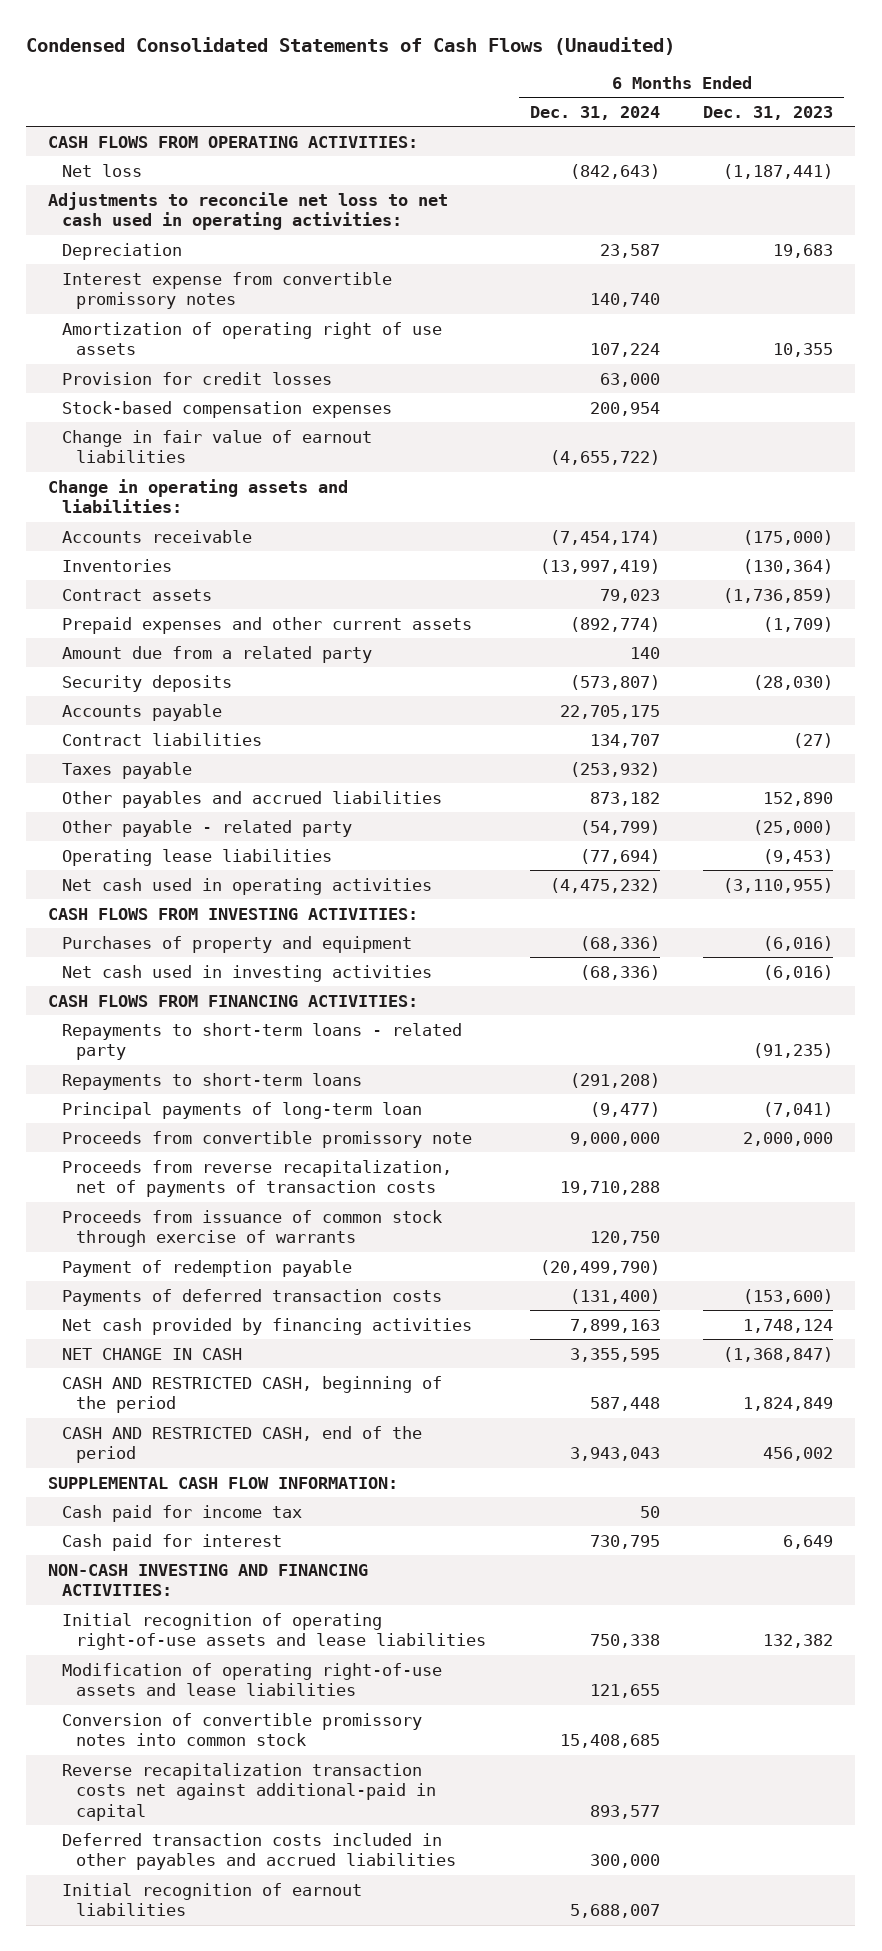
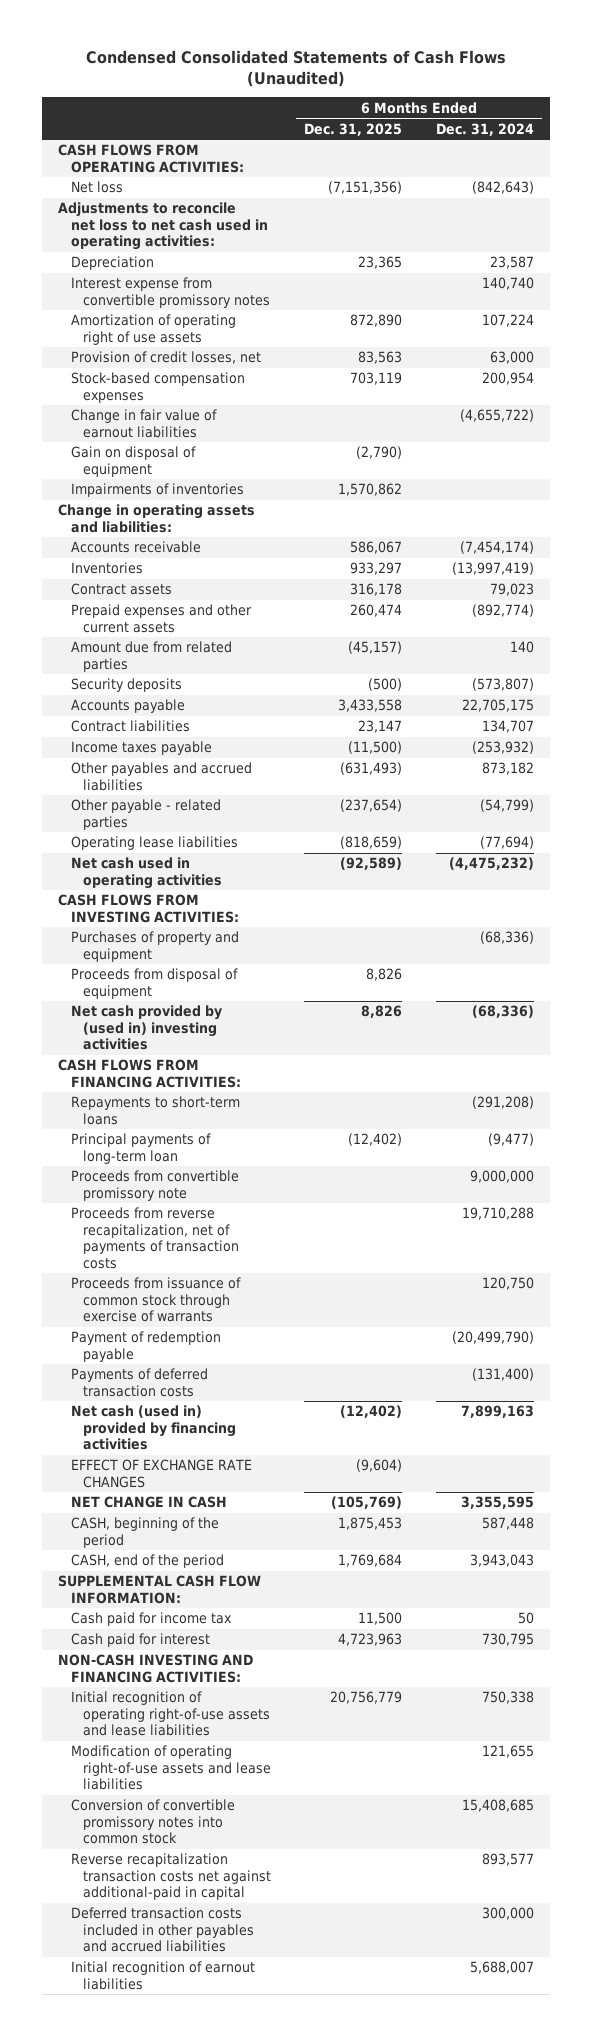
[703,105,834,120] Dec. 31, 2023 -> none
none -> [304,122,403,136] Dec. 31, 2025
[62,371,333,385] Provision for credit losses -> [70,351,261,365] Provision of credit losses, net
none -> [70,446,196,477] Gain on disposal of equipment
none -> [70,483,244,498] Impairments of inventories
[62,645,373,663] Amount due from a related party -> [70,641,232,672] Amount due from related parties
[62,761,193,779] Taxes payable -> [70,741,212,756] Income taxes payable
[62,819,353,837] Other payable - related party -> [70,799,221,830] Other payable - related parties
none -> [70,968,238,999] Proceeds from disposal of equipment
[62,964,433,982] Net cash used in investing activities -> [70,1005,222,1051] Net cash provided by (used in) investing activities
[62,1022,463,1061] Repayments to short-term loans - related party -> none
[62,1317,473,1335] Net cash provided by financing activities -> [70,1405,237,1451] Net cash (used in) provided by financing activities
none -> [70,1459,252,1488] EFFECT OF EXCHANGE RATE CHANGES
[62,1375,443,1414] CASH AND RESTRICTED CASH, beginning of the period -> [70,1517,219,1548] CASH, beginning of the period
[62,1425,423,1464] CASH AND RESTRICTED CASH, end of the period -> [70,1554,224,1569] CASH, end of the period

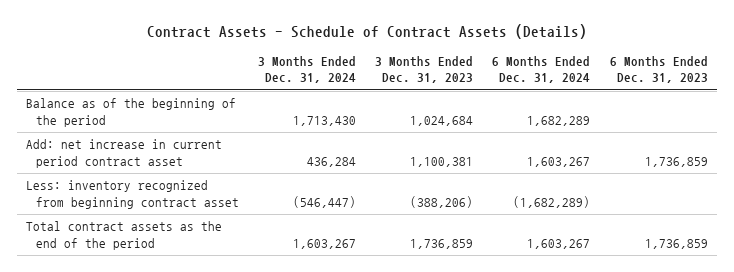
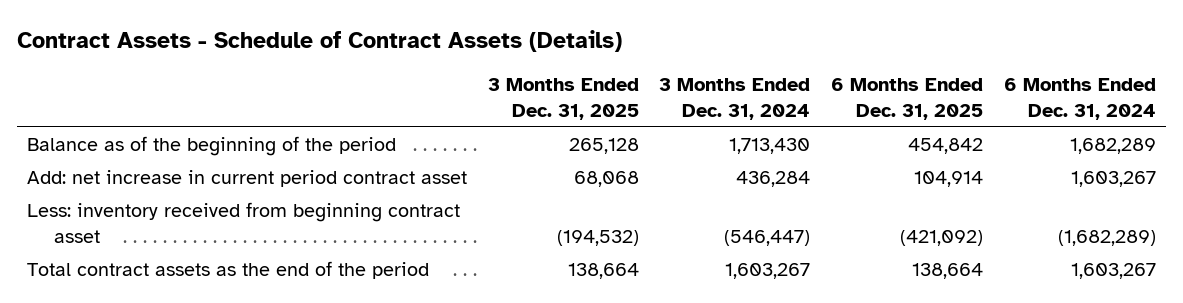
[375,56,474,84] 3 Months Ended Dec. 31, 2023 -> none
[609,56,708,84] 6 Months Ended Dec. 31, 2023 -> none
none -> [487,78,639,120] 3 Months Ended Dec. 31, 2025
none -> [831,78,984,120] 6 Months Ended Dec. 31, 2025
[26,180,239,209] Less: inventory recognized from beginning contract asset -> [26,202,460,244] Less: inventory received from beginning contract asset

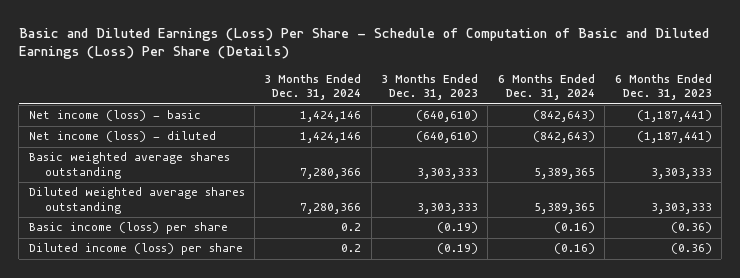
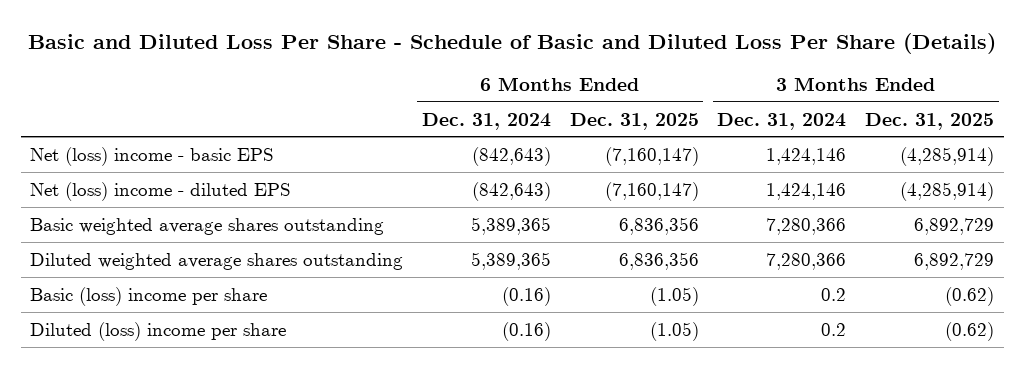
[18,27,709,60] Basic and Diluted Earnings (Loss) Per Share - Schedule of Computation of Basic and Diluted Earnings (Loss) Per Share (Details) -> [28,33,997,55] Basic and Diluted Loss Per Share - Schedule of Basic and Diluted Loss Per Share (Details)
[381,74,479,101] 3 Months Ended Dec. 31, 2023 -> none
[614,74,712,101] 6 Months Ended Dec. 31, 2023 -> none
none -> [569,112,699,130] Dec. 31, 2025
none -> [865,112,995,130] Dec. 31, 2025
[28,110,201,122] Net income (loss) - basic -> [29,146,274,166] Net (loss) income - basic EPS
[28,131,216,143] Net income (loss) - diluted -> [29,181,291,201] Net (loss) income - diluted EPS
[28,222,228,235] Basic income (loss) per share -> [29,286,267,306] Basic (loss) income per share
[28,243,243,256] Diluted income (loss) per share -> [29,321,286,341] Diluted (loss) income per share

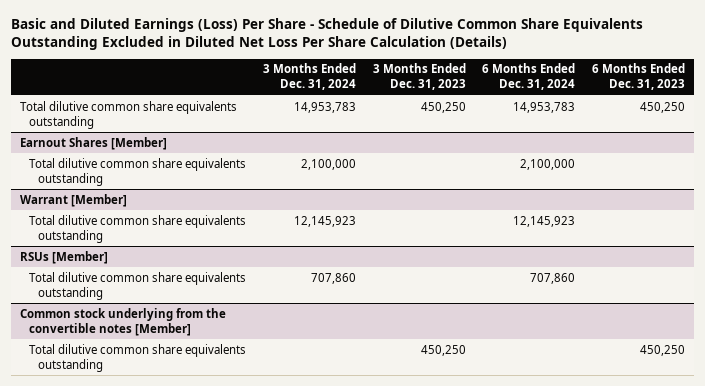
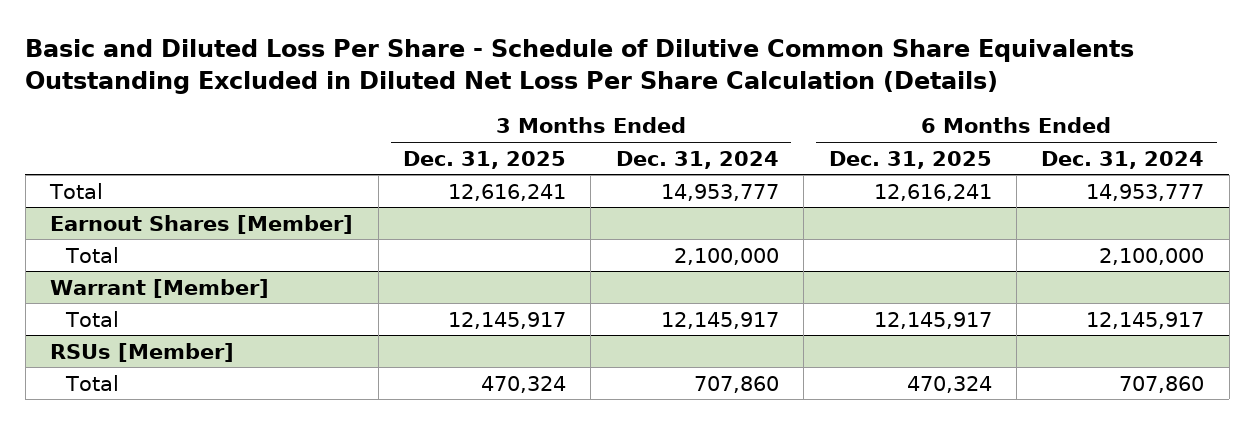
[11,18,644,51] Basic and Diluted Earnings (Loss) Per Share - Schedule of Dilutive Common Share Equivalents Outstanding Excluded in Diluted Net Loss Per Share Calculation (Details) -> [25,39,1135,95] Basic and Diluted Loss Per Share - Schedule of Dilutive Common Share Equivalents Outstanding Excluded in Diluted Net Loss Per Share Calculation (Details)
[372,63,466,91] 3 Months Ended Dec. 31, 2023 -> none
[592,63,686,91] 6 Months Ended Dec. 31, 2023 -> none
none -> [402,150,566,169] Dec. 31, 2025
none -> [828,150,992,169] Dec. 31, 2025
[19,100,237,129] Total dilutive common share equivalents outstanding -> none
none -> [49,182,104,199] Total
[28,157,246,186] Total dilutive common share equivalents outstanding -> [65,246,120,263] Total
[28,214,246,243] Total dilutive common share equivalents outstanding -> none
none -> [65,310,120,327] Total
[19,307,226,336] Common stock underlying from the convertible notes [Member] -> none
[28,343,246,372] Total dilutive common share equivalents outstanding -> none
[28,271,246,300] Total dilutive common share equivalents outstanding -> [65,374,120,391] Total

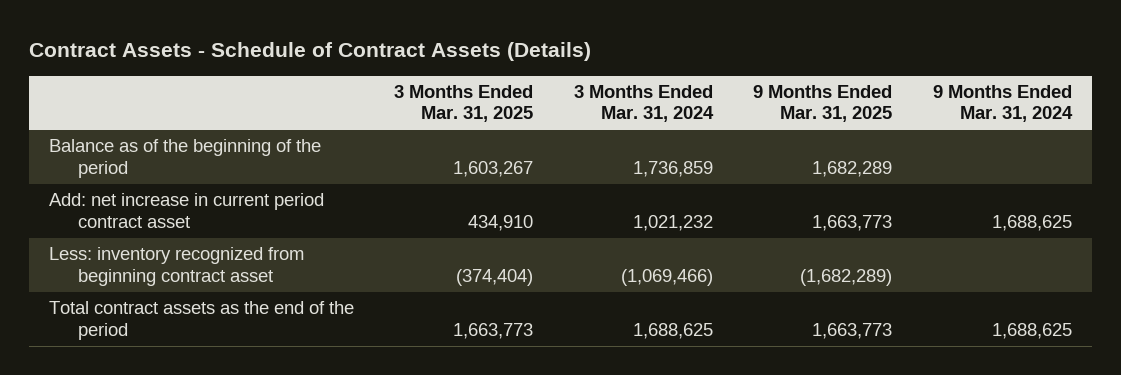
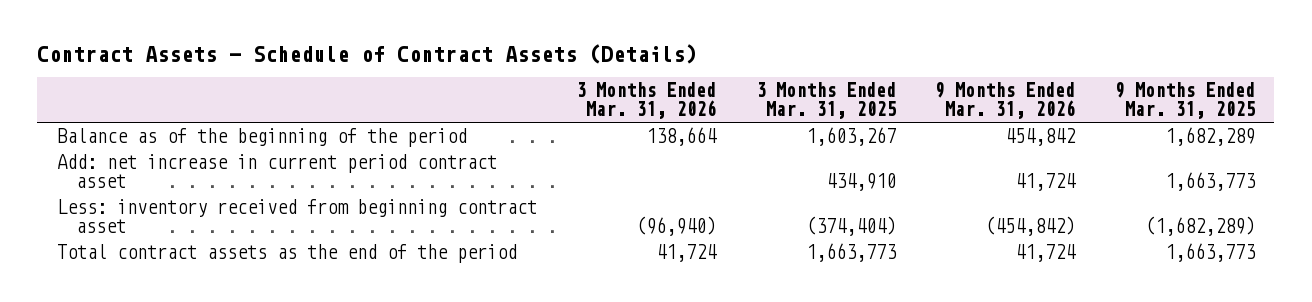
[573,85,714,123] 3 Months Ended Mar. 31, 2024 -> none
[932,85,1073,123] 9 Months Ended Mar. 31, 2024 -> none
none -> [576,82,717,120] 3 Months Ended Mar. 31, 2026
none -> [935,82,1076,120] 9 Months Ended Mar. 31, 2026
[48,247,304,286] Less: inventory recognized from beginning contract asset -> [57,199,538,234] Less: inventory received from beginning contract asset

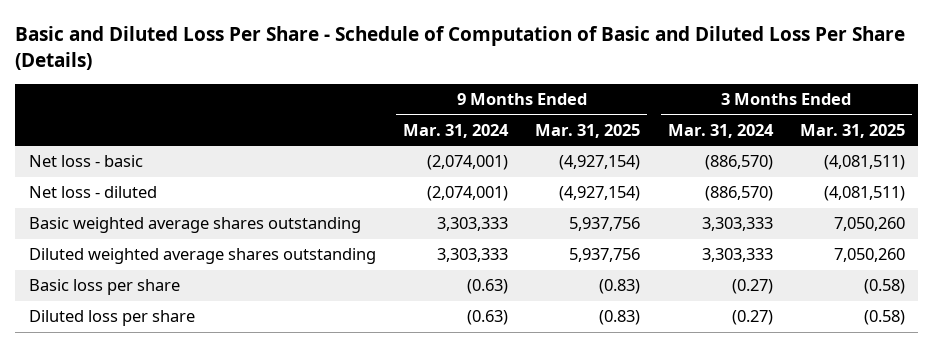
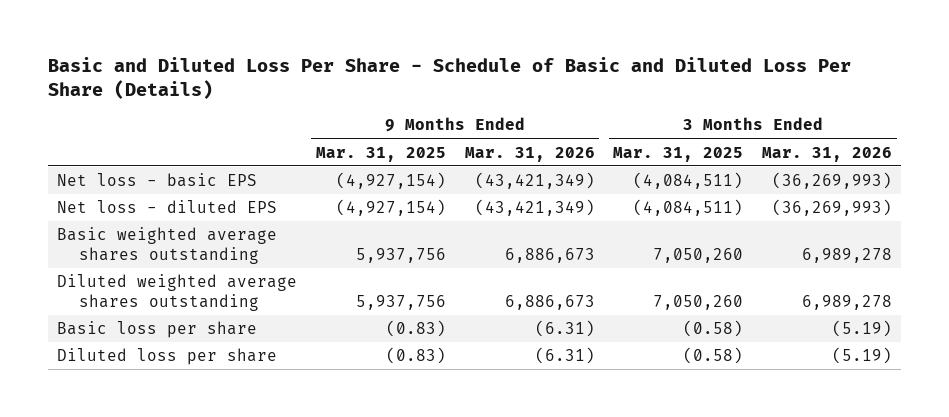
[15,26,906,70] Basic and Diluted Loss Per Share - Schedule of Computation of Basic and Diluted Loss Per Share (Details) -> [47,56,851,99] Basic and Diluted Loss Per Share - Schedule of Basic and Diluted Loss Per Share (Details)
[403,123,510,138] Mar. 31, 2024 -> none
[667,123,774,138] Mar. 31, 2024 -> none
none -> [464,146,595,162] Mar. 31, 2026
none -> [762,146,893,162] Mar. 31, 2026
[29,155,144,168] Net loss - basic -> [56,173,257,188] Net loss - basic EPS
[823,155,905,171] (4,081,511) -> [633,172,744,190] (4,084,511)
[29,186,158,199] Net loss - diluted -> [56,200,277,214] Net loss - diluted EPS
[823,186,905,202] (4,081,511) -> [633,199,744,217] (4,084,511)

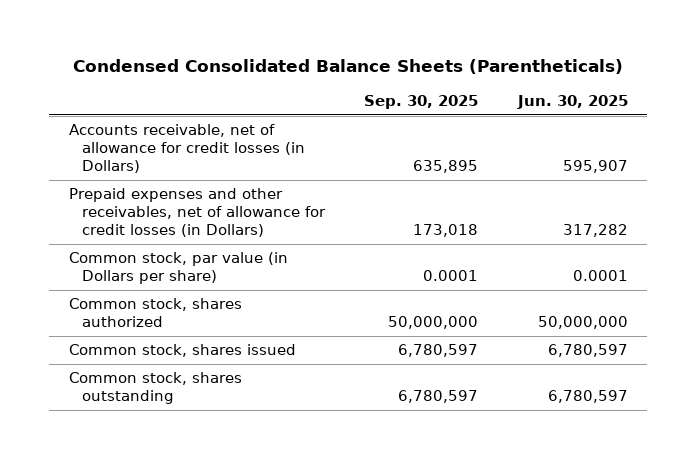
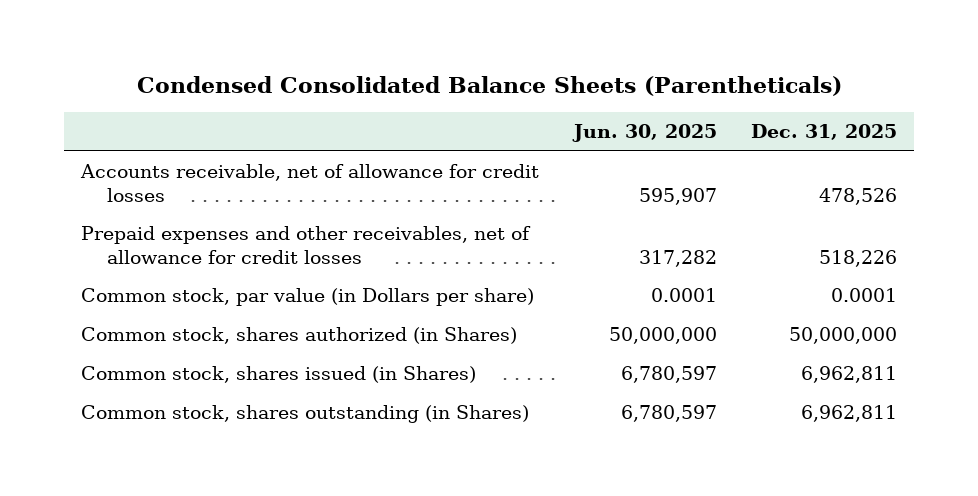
[364,95,479,110] Sep. 30, 2025 -> none
none -> [750,124,897,141] Dec. 31, 2025
[69,124,305,174] Accounts receivable, net of allowance for credit losses (in Dollars) -> [80,164,540,202] Accounts receivable, net of allowance for credit losses
[69,188,326,238] Prepaid expenses and other receivables, net of allowance for credit losses (in Dollars) -> [81,226,532,264] Prepaid expenses and other receivables, net of allowance for credit losses
[69,298,243,328] Common stock, shares authorized -> [81,327,518,345] Common stock, shares authorized (in Shares)
[69,344,297,358] Common stock, shares issued -> [81,366,477,384] Common stock, shares issued (in Shares)
[69,372,243,405] Common stock, shares outstanding -> [81,405,530,424] Common stock, shares outstanding (in Shares)

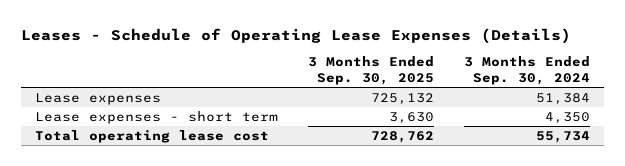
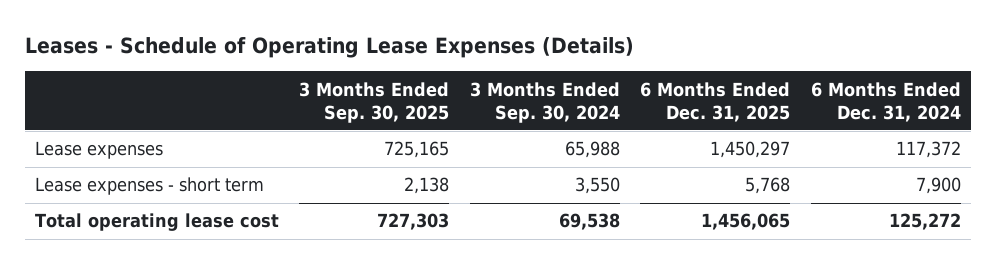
none -> [640,81,791,122] 6 Months Ended Dec. 31, 2025
none -> [810,81,961,122] 6 Months Ended Dec. 31, 2024
[370,93,434,106] 725,132 -> [384,141,450,159] 725,165
[535,93,590,106] 51,384 -> [564,141,620,159] 65,988
[388,112,434,125] 3,630 -> [404,177,450,195] 2,138
[544,112,590,125] 4,350 -> [574,177,620,195] 3,550
[370,131,434,144] 728,762 -> [377,213,450,231] 727,303
[535,131,590,144] 55,734 -> [558,213,620,231] 69,538

